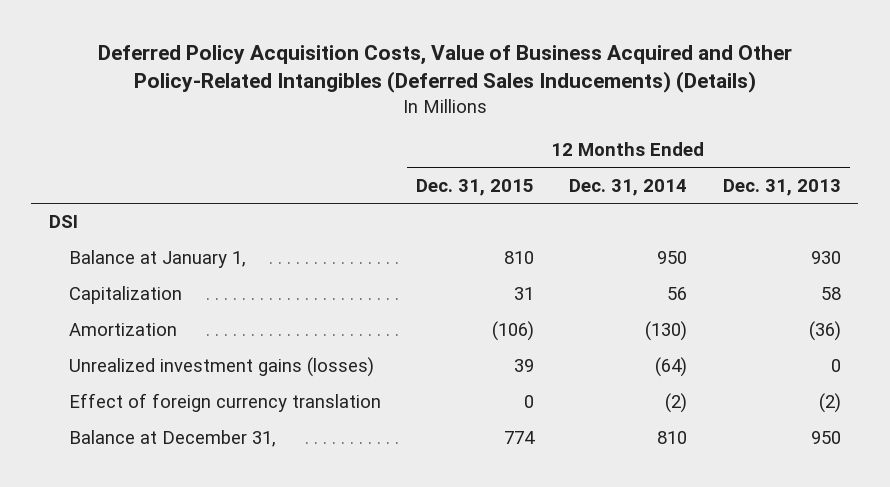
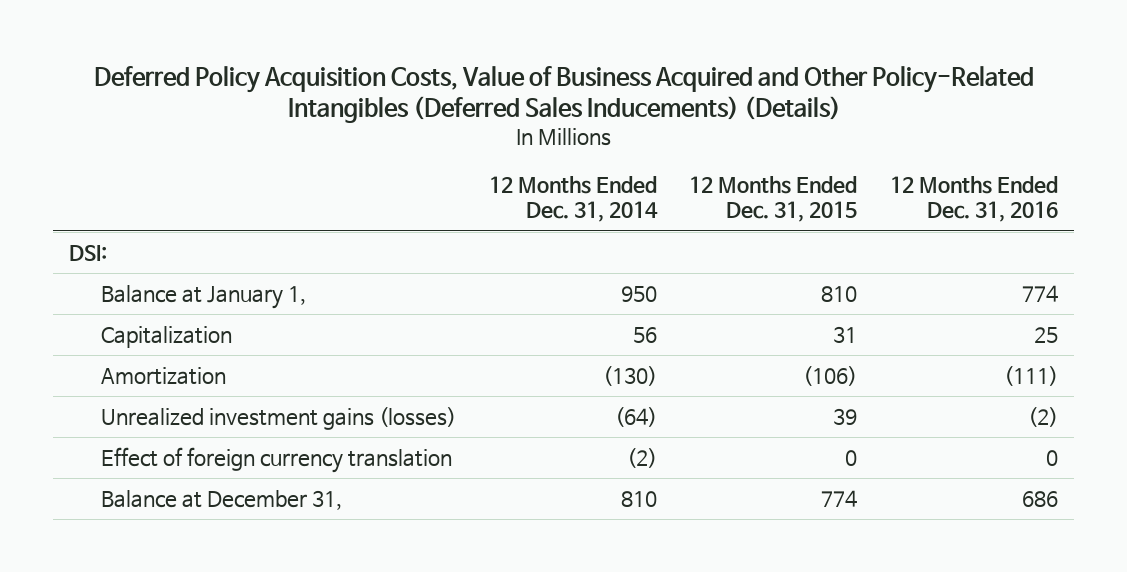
[722,178,841,196] Dec. 31, 2013 -> none
none -> [889,175,1058,223] 12 Months Ended Dec. 31, 2016
[49,215,79,229] DSI -> [69,244,108,261] DSI:

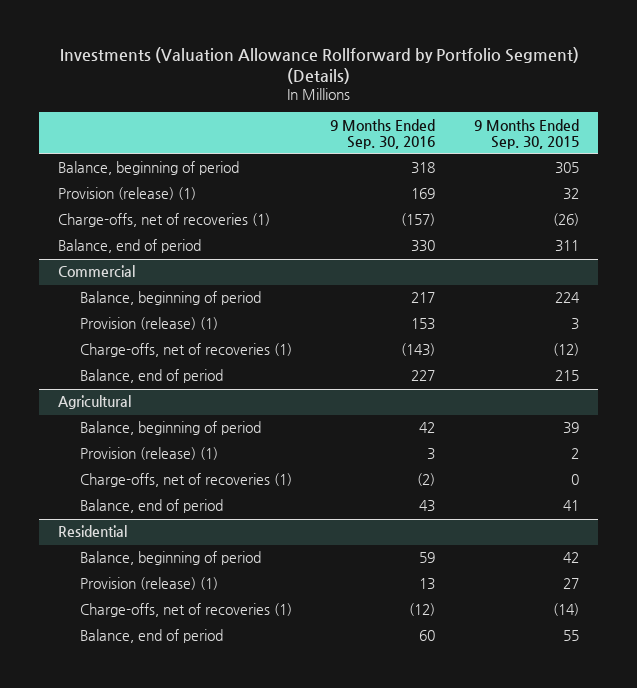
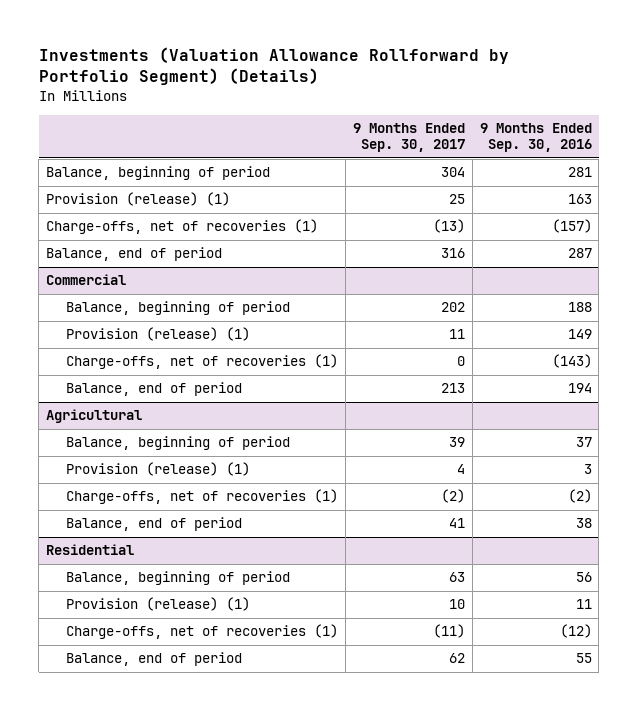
[473,118,579,149] 9 Months Ended Sep. 30, 2015 -> none
none -> [352,123,465,153] 9 Months Ended Sep. 30, 2017
[411,162,436,175] 318 -> [567,167,592,178] 281
[411,188,436,200] 169 -> [567,194,592,205] 163
[411,240,436,253] 330 -> [567,248,592,259] 287
[411,292,436,304] 217 -> [567,302,592,313] 188
[411,318,436,331] 153 -> [567,329,592,340] 149
[411,370,436,382] 227 -> [567,383,592,394] 194
[419,422,436,434] 42 -> [575,437,592,448] 37
[419,500,436,513] 43 -> [575,518,592,529] 38
[419,552,436,564] 59 -> [575,572,592,583] 56
[419,578,436,591] 13 -> [575,599,592,610] 11
[419,630,436,642] 60 -> [575,653,592,664] 55

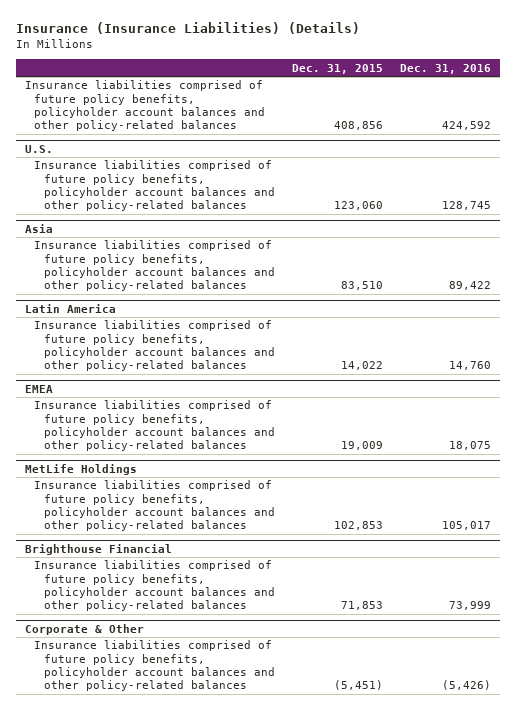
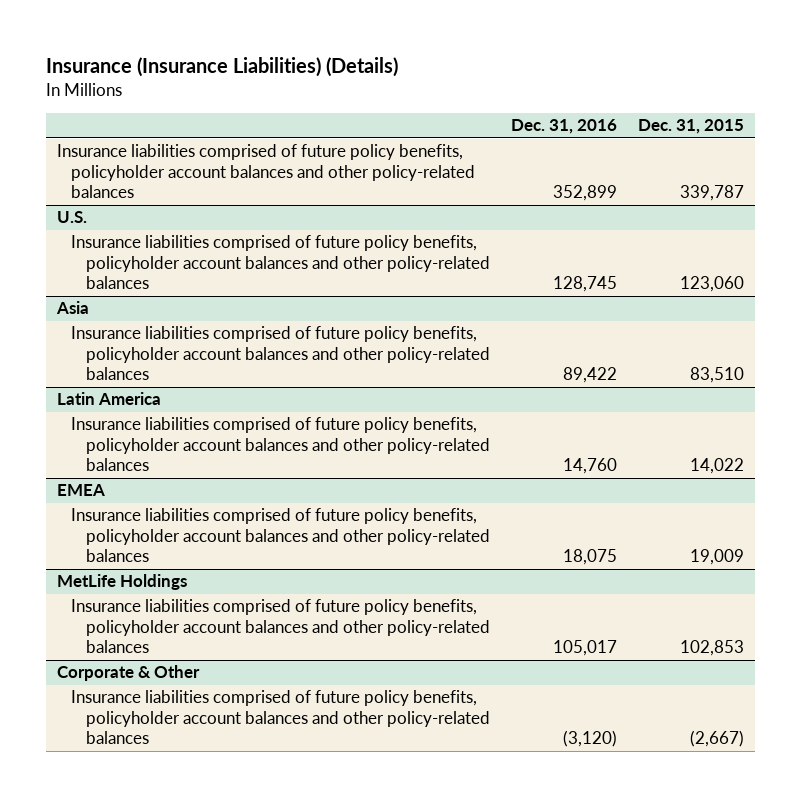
[333,121,383,131] 408,856 -> [680,185,745,202] 339,787
[442,121,492,131] 424,592 -> [553,185,618,202] 352,899
[24,544,172,556] Brighthouse Financial -> none
[34,560,275,612] Insurance liabilities comprised of future policy benefits, policyholder account balances and other policy-related balances -> none
[333,680,383,691] (5,451) -> [690,730,745,748] (2,667)
[442,680,492,691] (5,426) -> [563,730,618,748] (3,120)

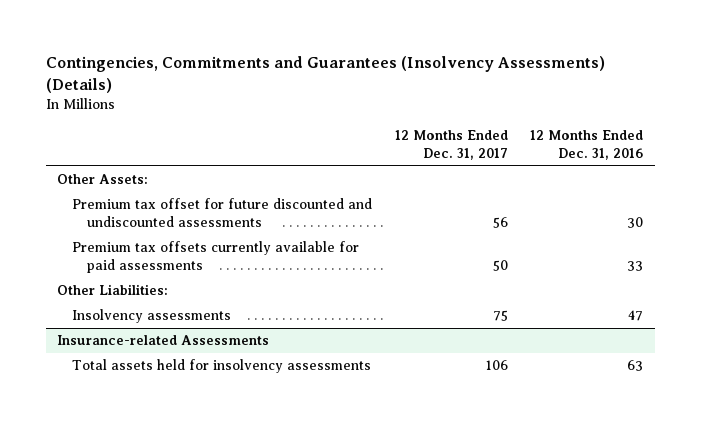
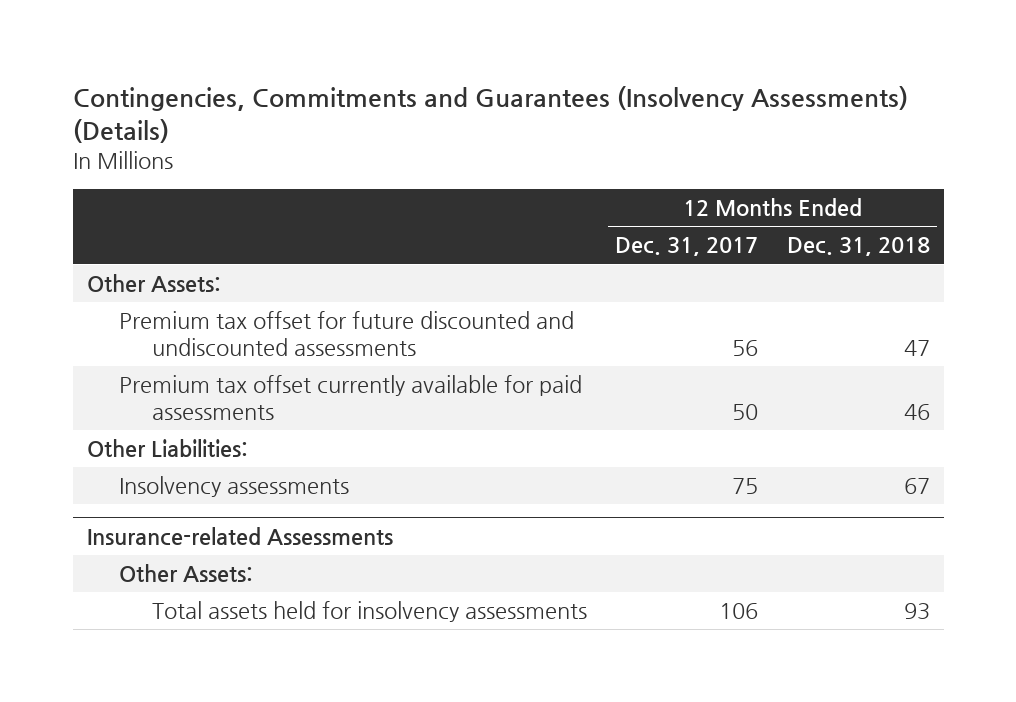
[530,130,644,161] 12 Months Ended Dec. 31, 2016 -> none
none -> [786,237,930,257] Dec. 31, 2018
[71,241,359,274] Premium tax offsets currently available for paid assessments -> [119,375,583,420] Premium tax offset currently available for paid assessments
none -> [119,564,254,583] Other Assets:

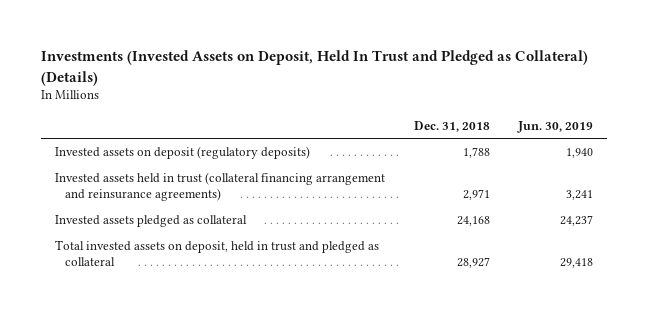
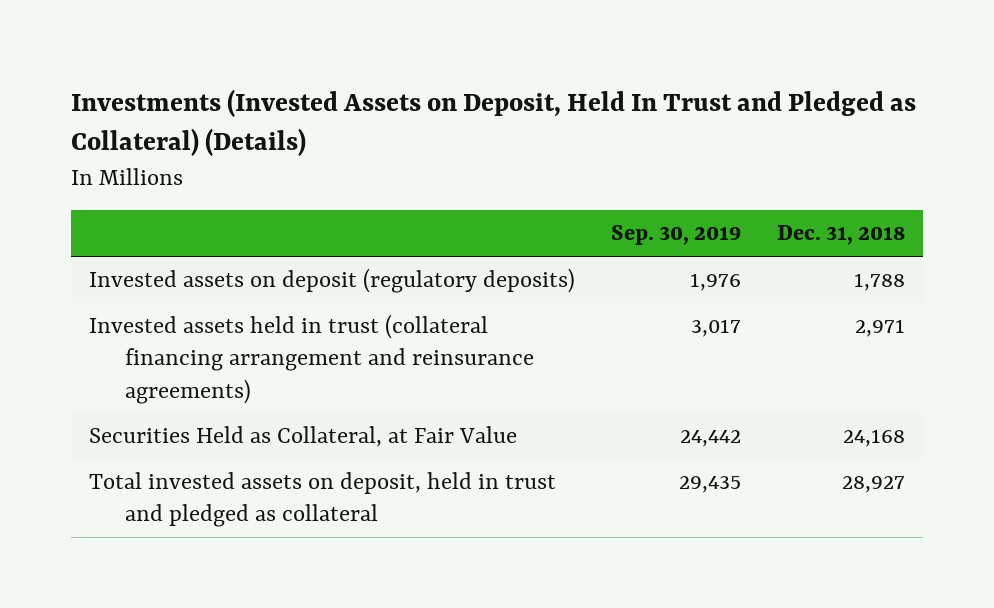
[516,120,593,133] Jun. 30, 2019 -> none
none -> [611,225,742,246] Sep. 30, 2019
[55,215,248,228] Invested assets pledged as collateral -> [89,426,518,448] Securities Held as Collateral, at Fair Value

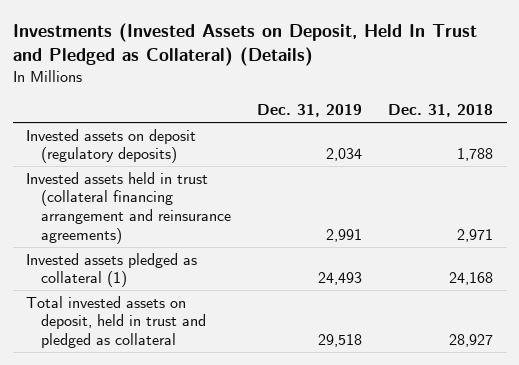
[611,225,742,246] Sep. 30, 2019 -> none
none -> [257,104,363,118] Dec. 31, 2019
[89,426,518,448] Securities Held as Collateral, at Fair Value -> [25,252,197,288] Invested assets pledged as collateral (1)

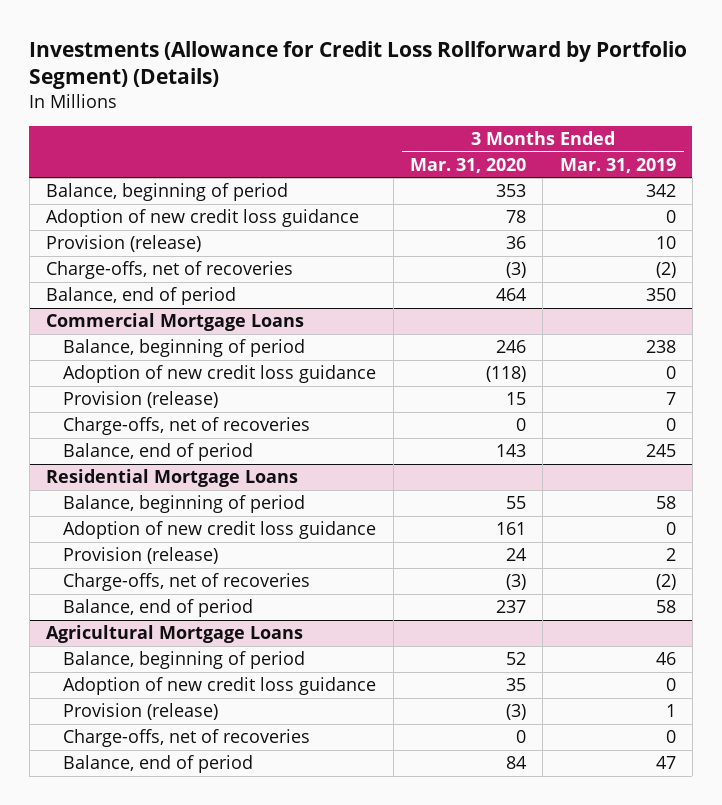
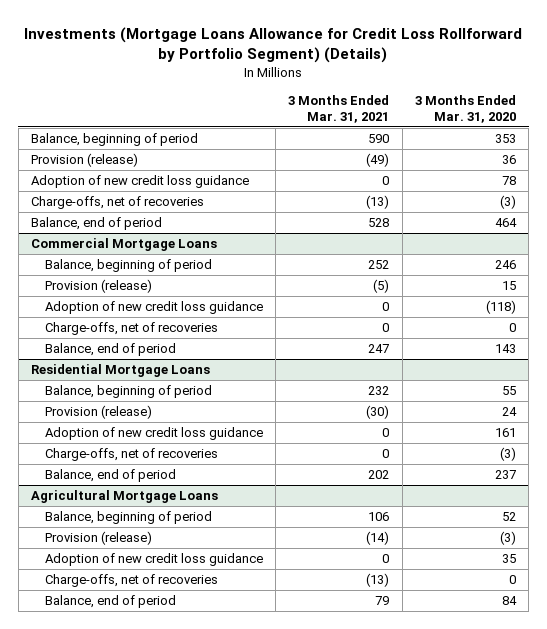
[29,40,688,90] Investments (Allowance for Credit Loss Rollforward by Portfolio Segment) (Details) -> [24,26,523,64] Investments (Mortgage Loans Allowance for Credit Loss Rollforward by Portfolio Segment) (Details)
[559,157,676,173] Mar. 31, 2019 -> none
none -> [288,95,390,124] 3 Months Ended Mar. 31, 2021
[46,209,360,228] Adoption of new credit loss guidance -> [31,175,250,189] Adoption of new credit loss guidance
[63,365,377,384] Adoption of new credit loss guidance -> [44,301,263,315] Adoption of new credit loss guidance
[63,521,377,540] Adoption of new credit loss guidance -> [44,427,263,441] Adoption of new credit loss guidance
[63,677,377,696] Adoption of new credit loss guidance -> [44,553,263,567] Adoption of new credit loss guidance

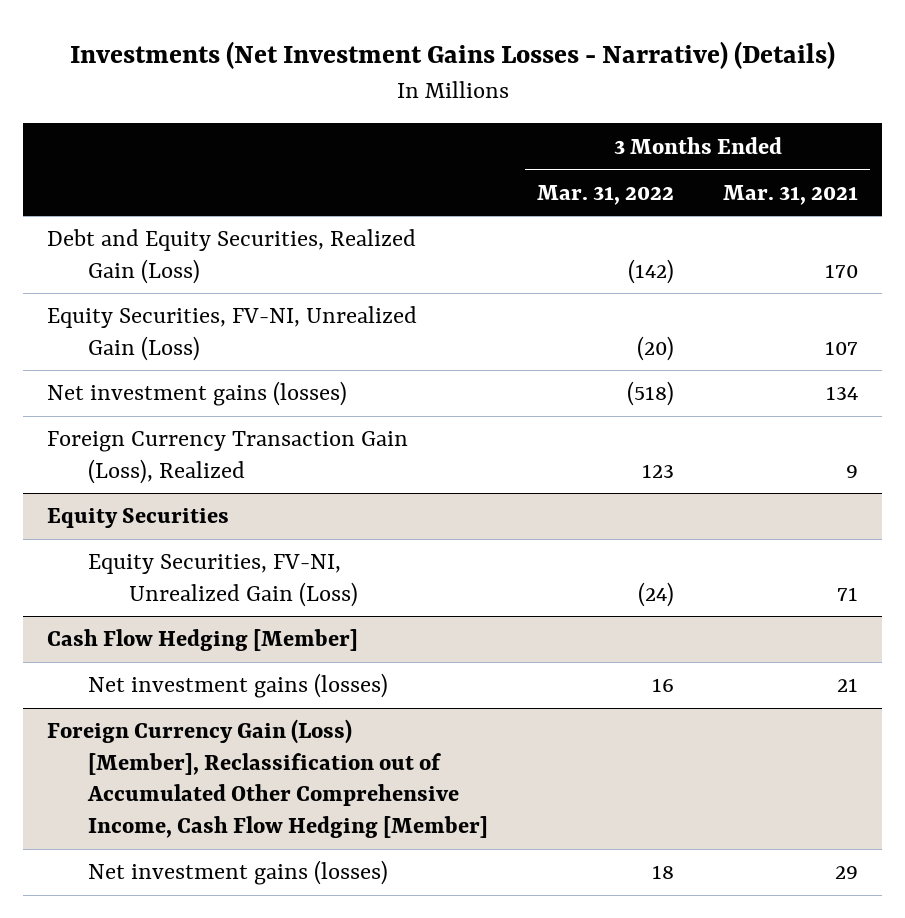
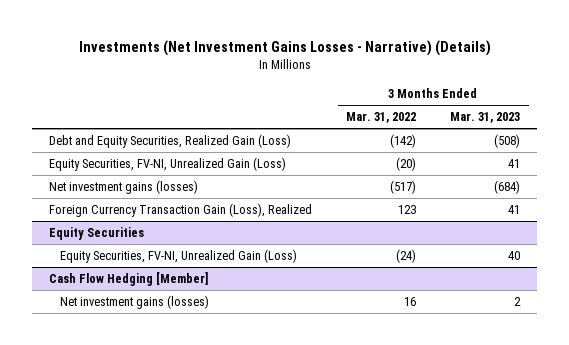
[723,184,859,205] Mar. 31, 2021 -> none
none -> [450,112,521,124] Mar. 31, 2023
[627,381,675,407] (518) -> [390,180,417,195] (517)
[47,719,489,839] Foreign Currency Gain (Loss) [Member], Reclassification out of Accumulated Other Comprehensive Income, Cash Flow Hedging [Member] -> none
[88,860,389,886] Net investment gains (losses) -> none

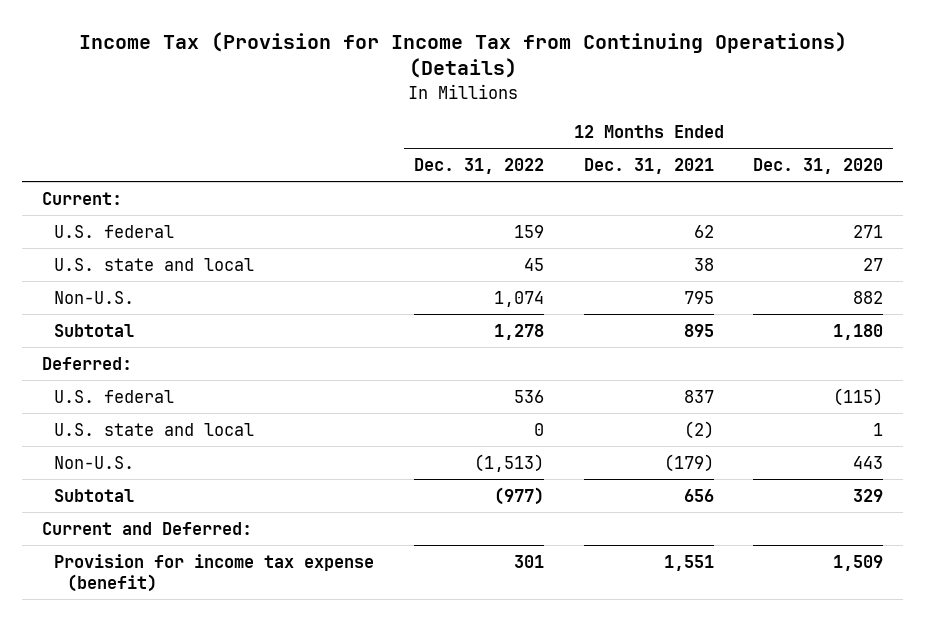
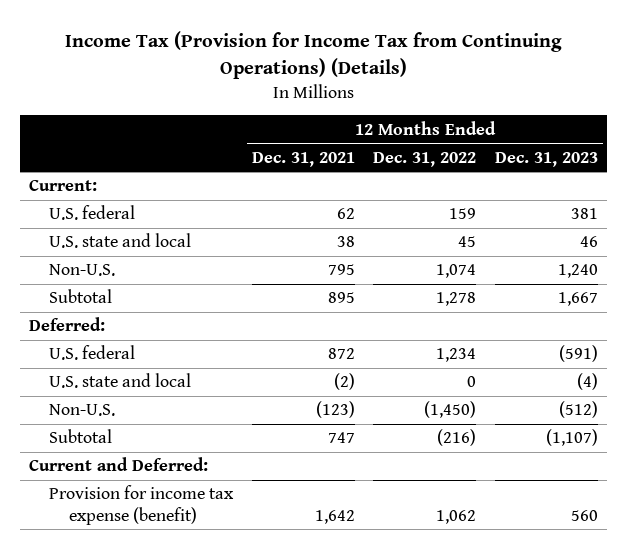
[753,158,884,175] Dec. 31, 2020 -> none
none -> [494,151,598,167] Dec. 31, 2023
[513,389,544,403] 536 -> [436,348,477,363] 1,234
[683,389,714,403] 837 -> [327,348,355,360] 872
[473,453,544,472] (1,513) -> [424,401,477,419] (1,450)
[663,453,714,472] (179) -> [315,401,355,419] (123)
[493,486,544,505] (977) -> [437,429,477,447] (216)
[683,488,714,502] 656 -> [327,432,355,444] 747
[513,554,544,568] 301 -> [436,509,477,524] 1,062
[663,554,714,571] 1,551 -> [314,509,355,524] 1,642

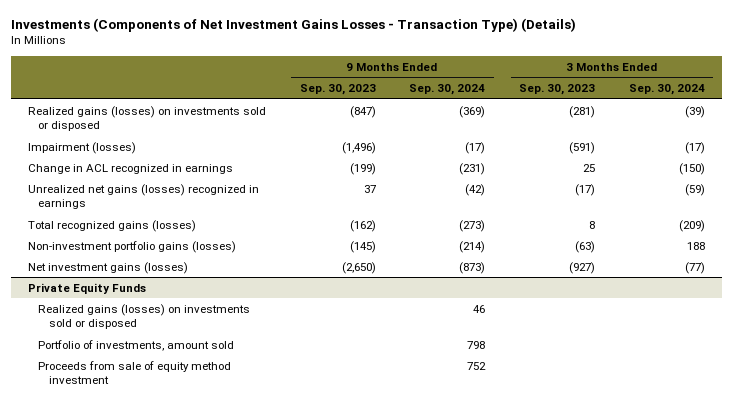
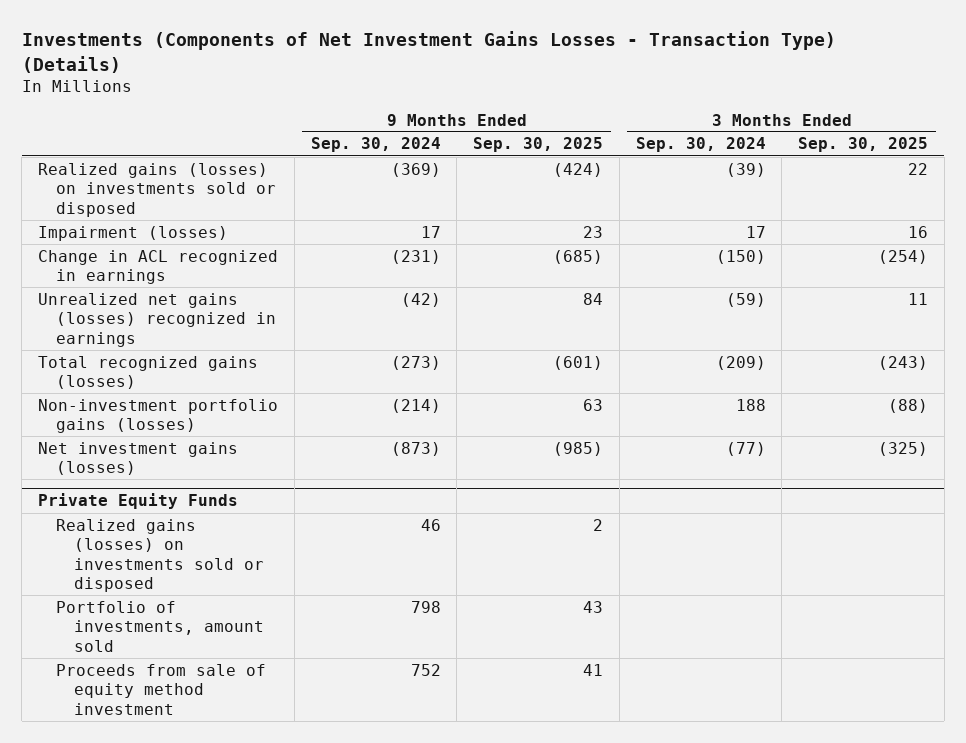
[299,84,376,96] Sep. 30, 2023 -> none
[519,84,596,96] Sep. 30, 2023 -> none
none -> [473,137,604,153] Sep. 30, 2025
none -> [797,137,928,153] Sep. 30, 2025
[465,141,486,154] (17) -> [420,225,441,238] 17
[684,141,705,154] (17) -> [745,225,766,238] 17

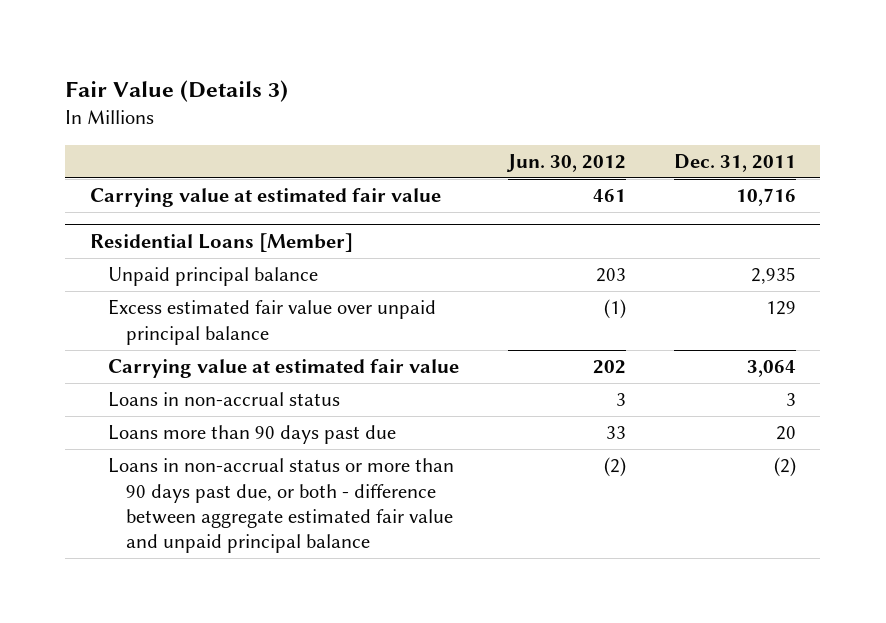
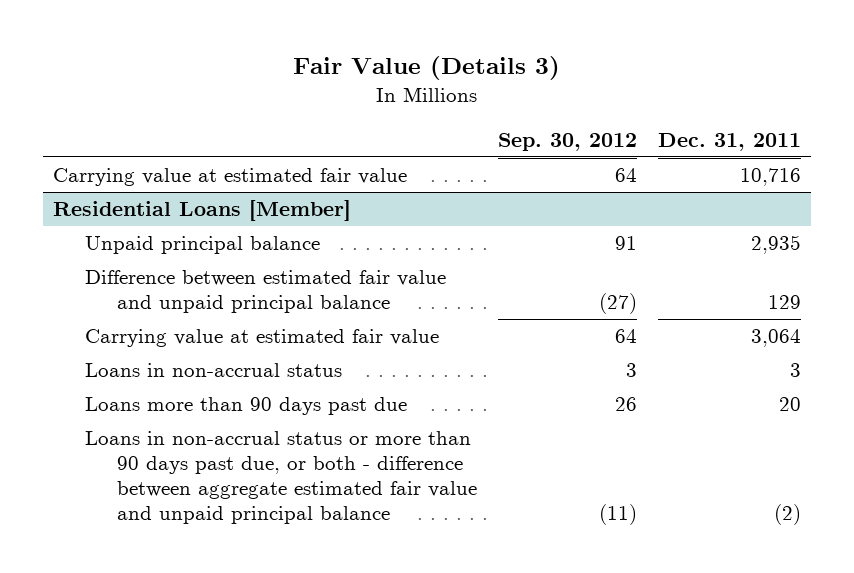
[505,153,626,172] Jun. 30, 2012 -> none
none -> [497,132,637,151] Sep. 30, 2012
[107,299,436,345] Excess estimated fair value over unpaid principal balance -> [85,270,447,314] Difference between estimated fair value and unpaid principal balance

